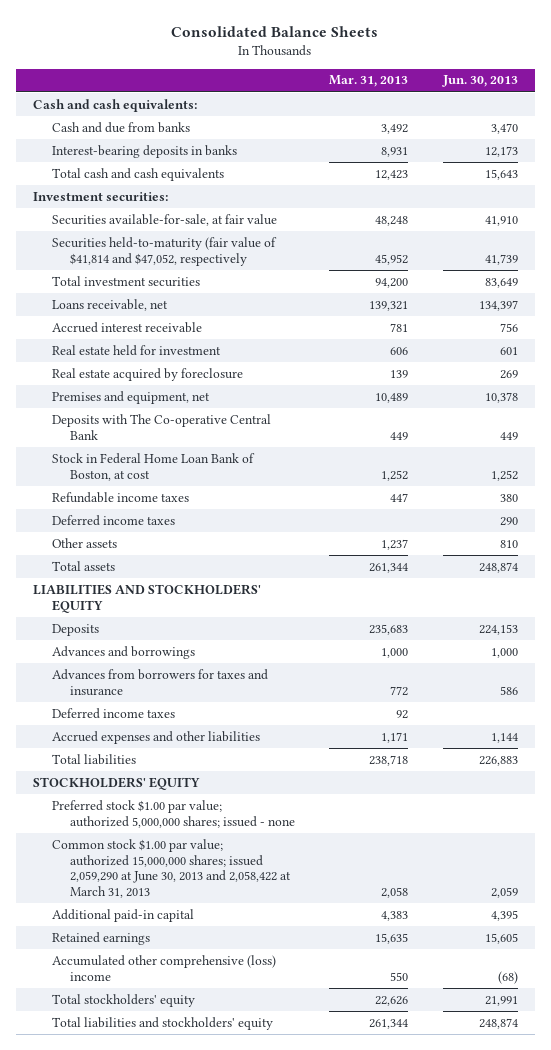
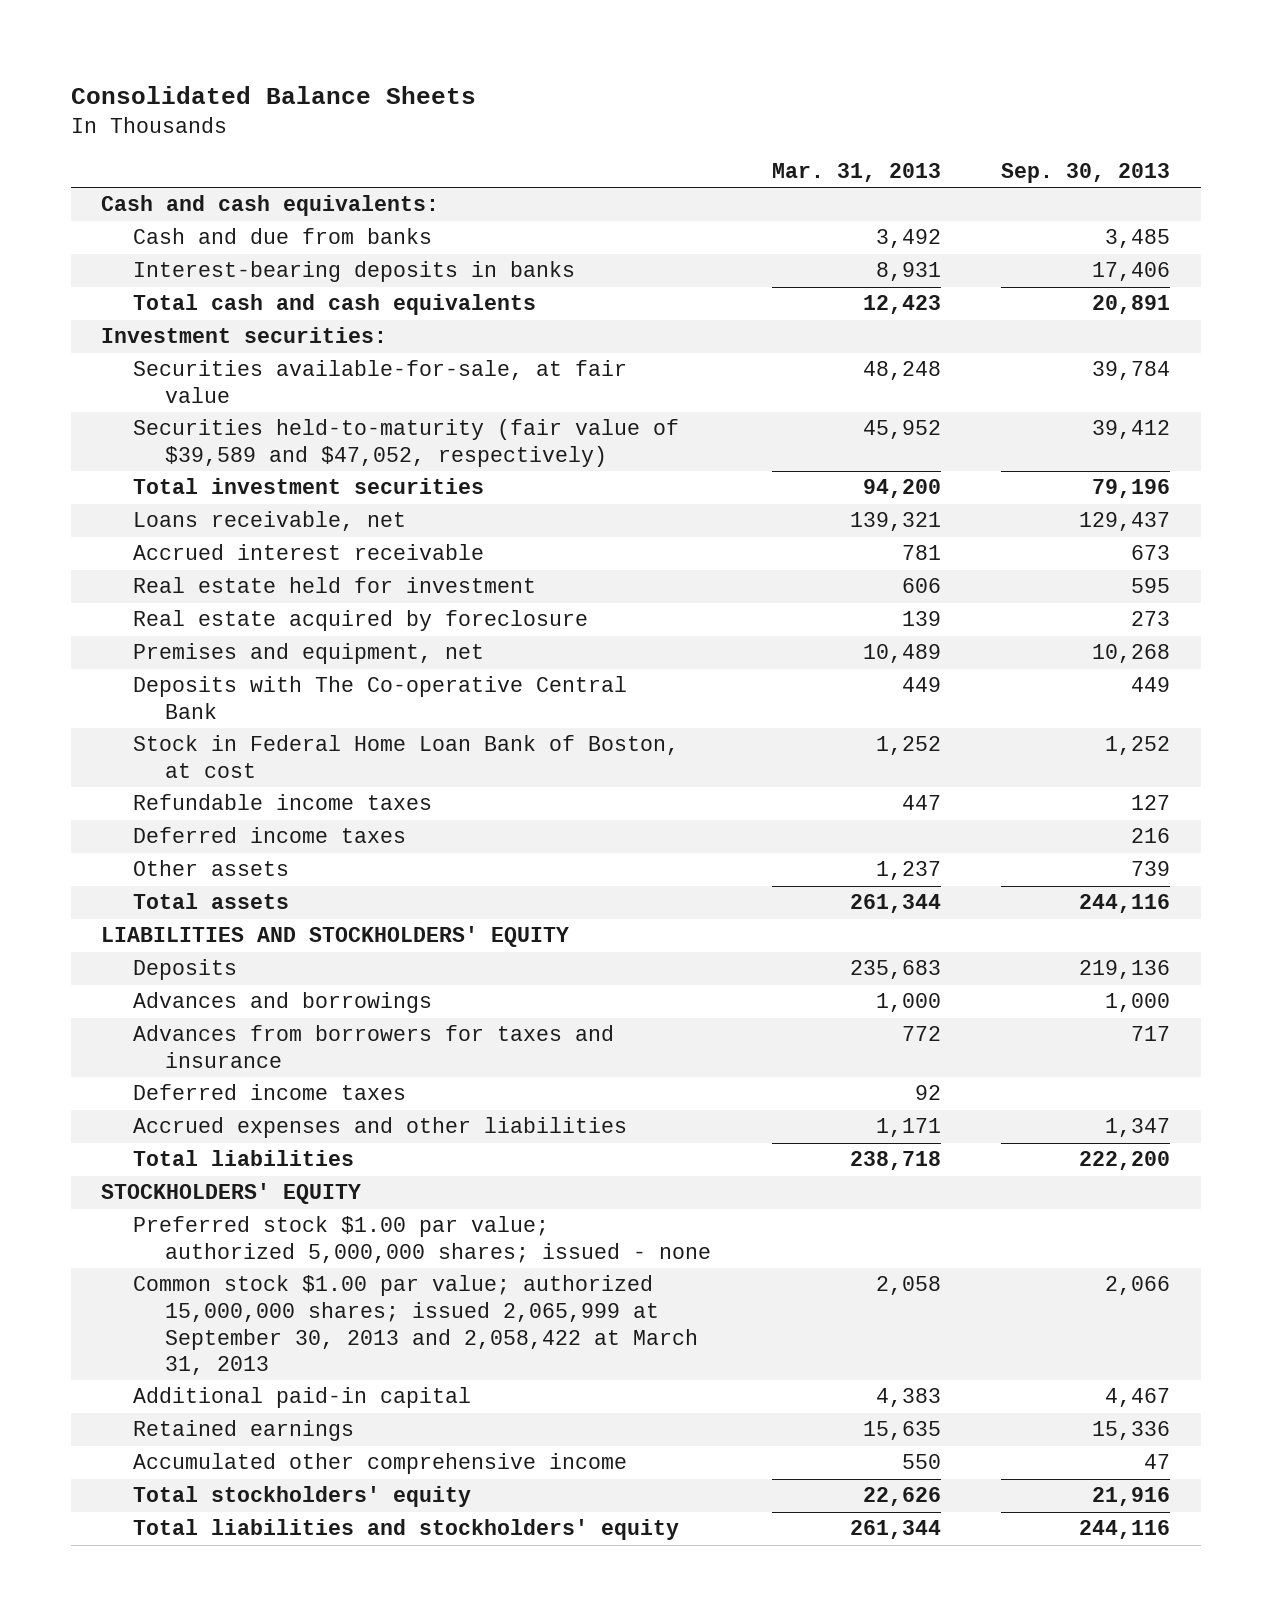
[441,75,518,88] Jun. 30, 2013 -> none
none -> [1001,163,1171,184] Sep. 30, 2013
[51,236,277,266] Securities held-to-maturity (fair value of $41,814 and $47,052, respectively -> [133,419,680,467] Securities held-to-maturity (fair value of $39,589 and $47,052, respectively)
[51,838,291,899] Common stock $1.00 par value; authorized 15,000,000 shares; issued 2,059,290 at June 30, 2013 and 2,058,422 at March 31, 2013 -> [133,1275,698,1376] Common stock $1.00 par value; authorized 15,000,000 shares; issued 2,065,999 at September 30, 2013 and 2,058,422 at March 31, 2013
[51,954,276,981] Accumulated other comprehensive (loss) income -> [133,1453,628,1475] Accumulated other comprehensive income

